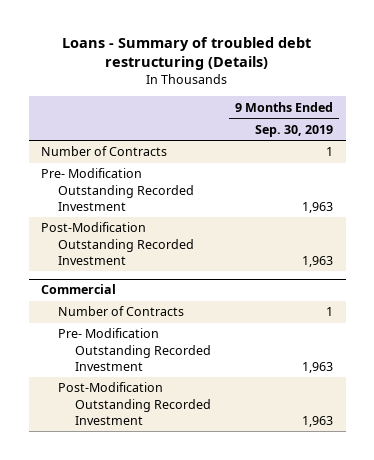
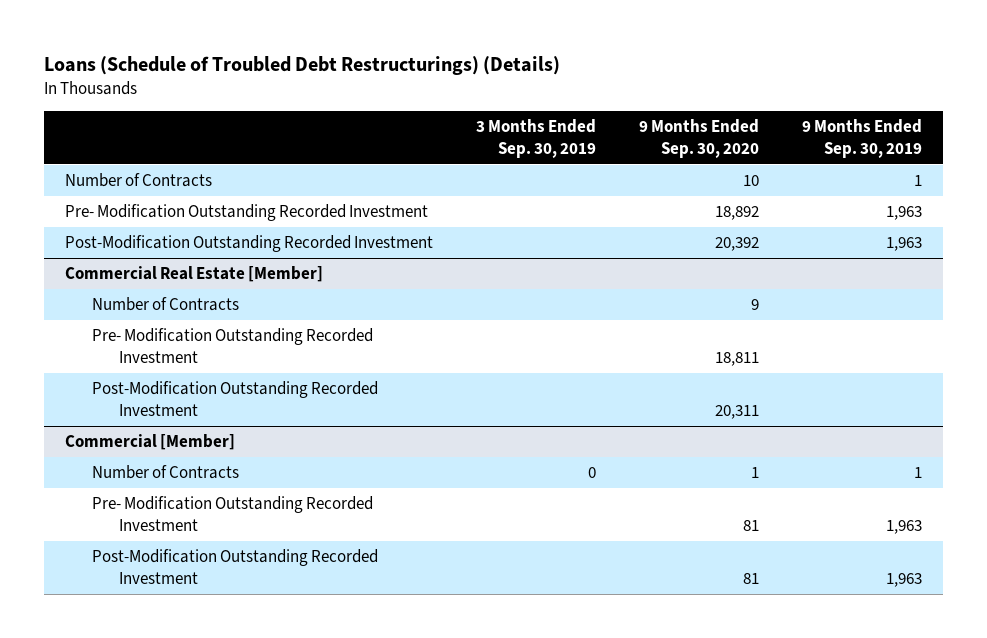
[62,36,312,71] Loans - Summary of troubled debt restructuring (Details) -> [43,55,560,75] Loans (Schedule of Troubled Debt Restructurings) (Details)
none -> [476,119,597,158] 3 Months Ended Sep. 30, 2019
none -> [638,119,759,158] 9 Months Ended Sep. 30, 2020
none -> [65,266,324,283] Commercial Real Estate [Member]
none -> [92,297,240,312] Number of Contracts
none -> [92,328,374,363] Pre- Modification Outstanding Recorded Investment
none -> [92,381,379,416] Post-Modification Outstanding Recorded Investment
[40,284,116,295] Commercial -> [65,434,236,451] Commercial [Member]

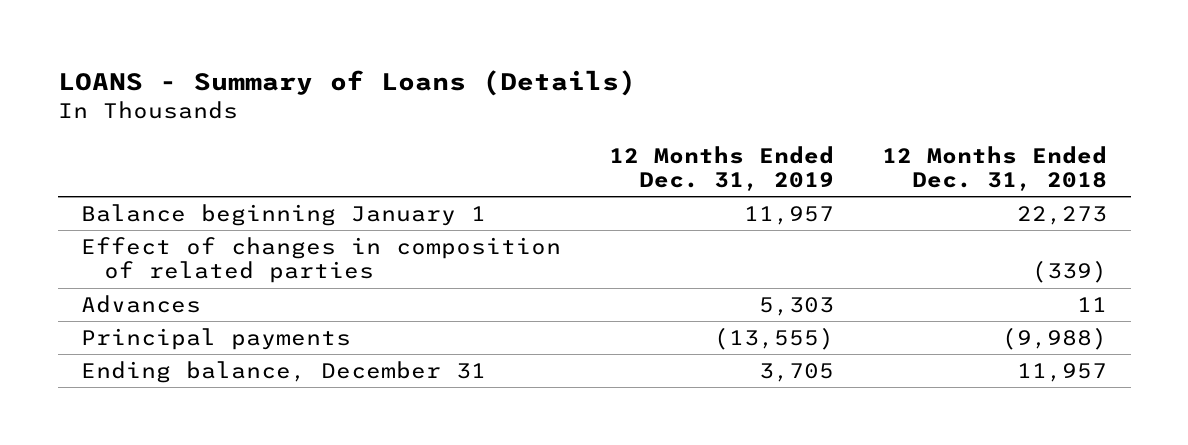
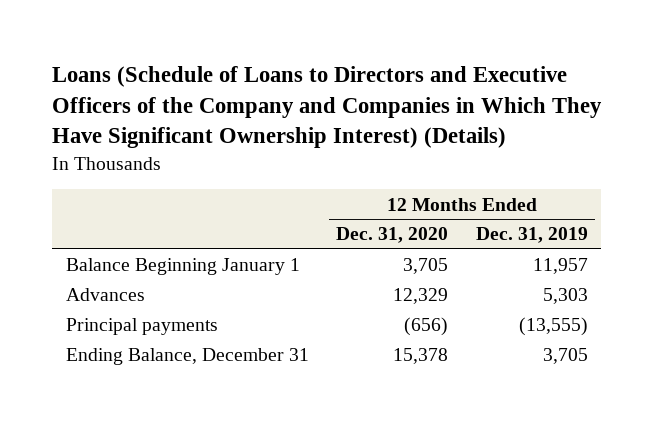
[57,69,636,96] LOANS - Summary of Loans (Details) -> [52,66,603,149] Loans (Schedule of Loans to Directors and Executive Officers of the Company and Companies in Which They Have Significant Ownership Interest) (Details)
[881,145,1107,192] 12 Months Ended Dec. 31, 2018 -> none
none -> [336,227,449,244] Dec. 31, 2020
[81,236,562,284] Effect of changes in composition of related parties -> none
[81,203,487,226] Balance beginning January 1 -> [65,258,300,276] Balance Beginning January 1
[81,360,487,383] Ending balance, December 31 -> [65,348,309,366] Ending Balance, December 31

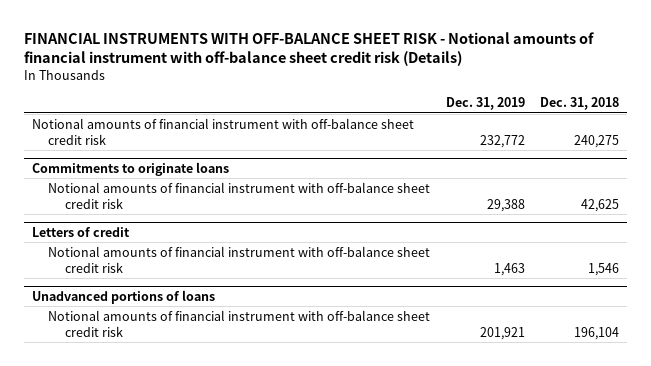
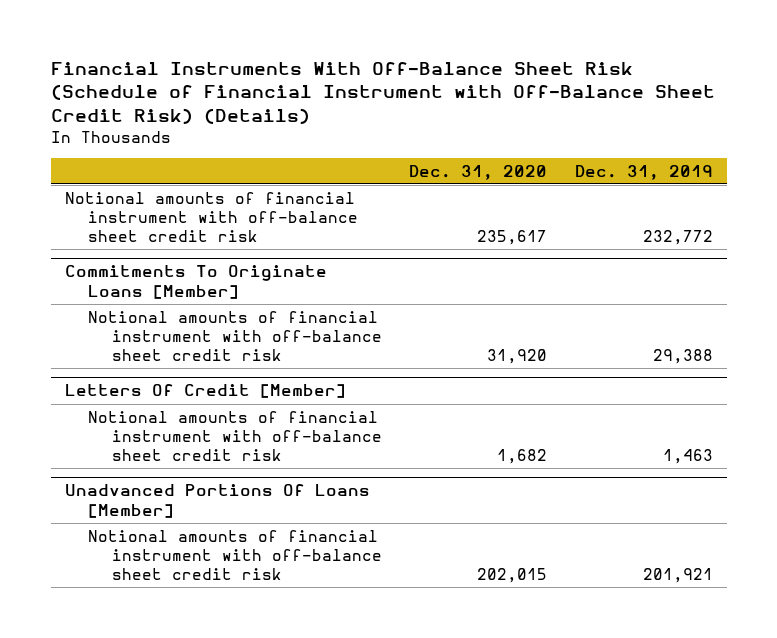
[24,31,595,67] FINANCIAL INSTRUMENTS WITH OFF-BALANCE SHEET RISK - Notional amounts of financial instrument with off-balance sheet credit risk (Details) -> [50,61,715,124] Financial Instruments With Off-Balance Sheet Risk (Schedule of Financial Instrument with Off-Balance Sheet Credit Risk) (Details)
[540,97,620,111] Dec. 31, 2018 -> none
none -> [409,164,548,180] Dec. 31, 2020
[32,161,230,176] Commitments to originate loans -> [64,265,327,299] Commitments To Originate Loans [Member]
[32,226,131,237] Letters of credit -> [64,384,346,399] Letters Of Credit [Member]
[32,289,216,304] Unadvanced portions of loans -> [64,484,370,518] Unadvanced Portions Of Loans [Member]

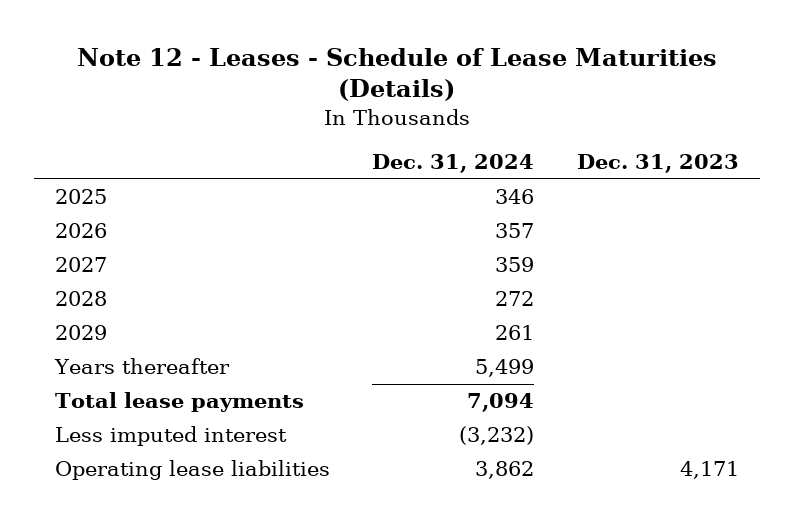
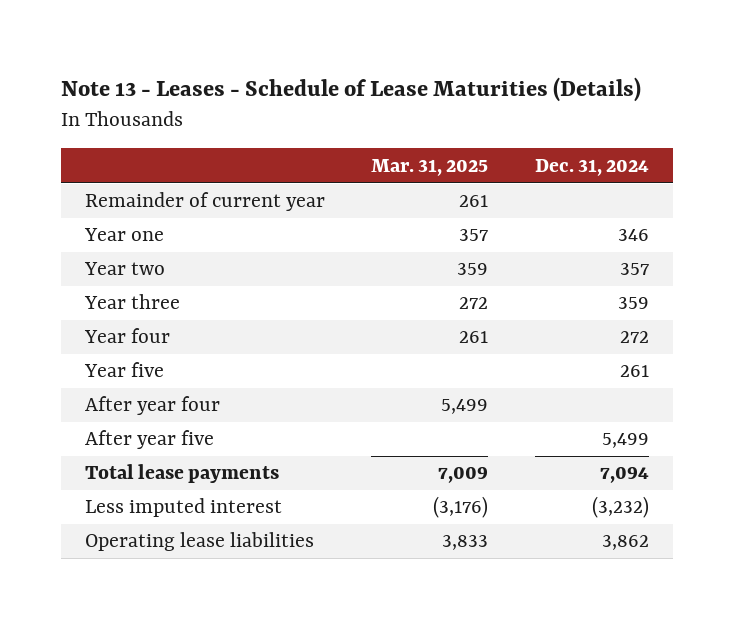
[76,47,717,102] Note 12 - Leases - Schedule of Lease Maturities (Details) -> [61,77,642,103] Note 13 - Leases - Schedule of Lease Maturities (Details)
[576,154,739,174] Dec. 31, 2023 -> none
none -> [371,158,489,176] Mar. 31, 2025
none -> [84,192,325,212] Remainder of current year
[55,189,108,205] 2025 -> [83,228,164,242] Year one
[55,223,108,239] 2026 -> [83,262,165,276] Year two
[55,257,108,273] 2027 -> [83,294,180,310] Year three
[55,291,108,307] 2028 -> [83,328,170,344] Year four
[55,325,108,341] 2029 -> [83,362,164,378] Year five
none -> [84,396,220,416] After year four
[54,358,231,375] Years thereafter -> [84,430,214,450] After year five

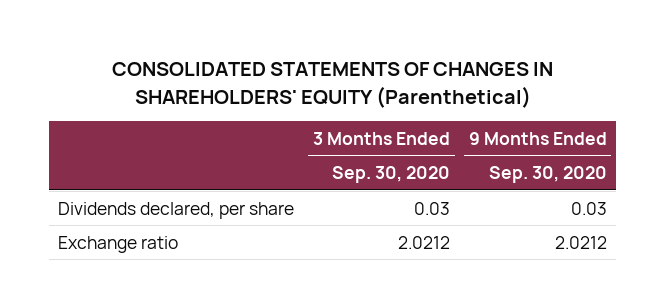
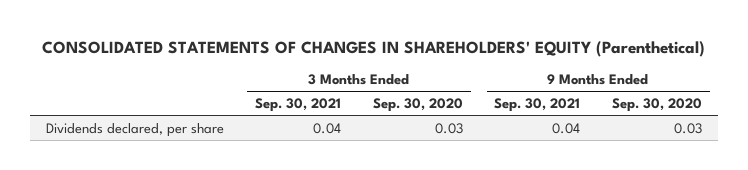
none -> [255,98,342,113] Sep. 30, 2021
none -> [494,98,581,113] Sep. 30, 2021
[58,235,179,253] Exchange ratio -> none

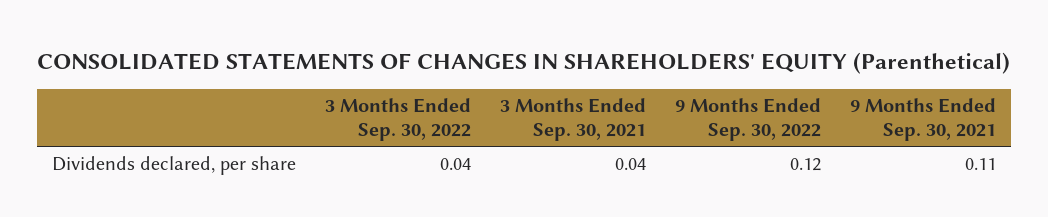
[372,98,463,113] Sep. 30, 2020 -> none
[611,98,702,113] Sep. 30, 2020 -> none
none -> [324,97,471,142] 3 Months Ended Sep. 30, 2022
none -> [675,97,822,142] 9 Months Ended Sep. 30, 2022
[552,122,581,134] 0.04 -> [965,157,997,170] 0.11

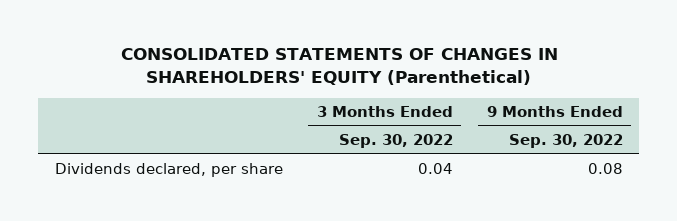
[500,97,647,142] 3 Months Ended Sep. 30, 2021 -> none
[850,97,997,142] 9 Months Ended Sep. 30, 2021 -> none
[790,157,822,171] 0.12 -> [587,163,623,175] 0.08

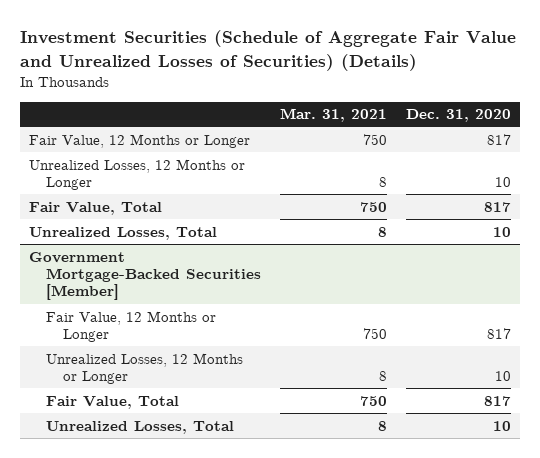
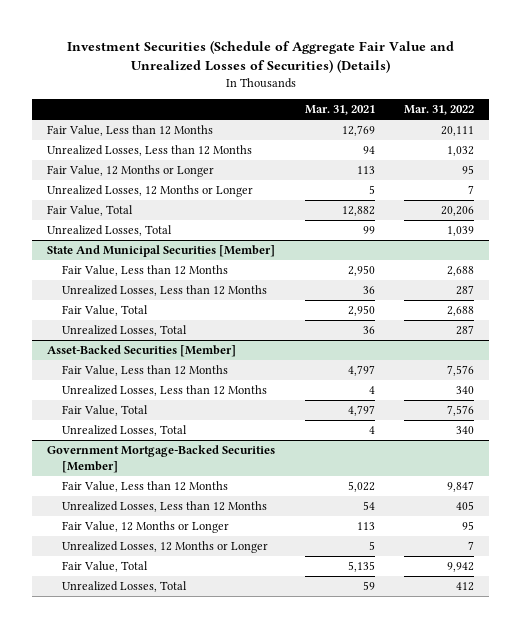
[405,109,511,123] Dec. 31, 2020 -> none
none -> [404,105,475,116] Mar. 31, 2022
none -> [46,125,213,137] Fair Value, Less than 12 Months
none -> [46,145,252,157] Unrealized Losses, Less than 12 Months
[362,133,387,145] 750 -> [356,166,375,175] 113
[378,176,387,187] 8 -> [368,185,375,195] 5
[359,201,387,212] 750 -> [341,206,375,217] 12,882
[377,226,387,237] 8 -> [362,226,375,235] 99
none -> [46,245,275,258] State And Municipal Securities [Member]
none -> [62,265,229,277] Fair Value, Less than 12 Months
none -> [62,285,268,297] Unrealized Losses, Less than 12 Months
none -> [62,305,149,317] Fair Value, Total
none -> [62,325,188,337] Unrealized Losses, Total
none -> [46,345,236,358] Asset-Backed Securities [Member]
none -> [62,365,229,377] Fair Value, Less than 12 Months
none -> [62,385,268,397] Unrealized Losses, Less than 12 Months
none -> [62,405,149,417] Fair Value, Total
none -> [62,425,188,437] Unrealized Losses, Total
none -> [62,481,229,493] Fair Value, Less than 12 Months
none -> [62,501,268,513] Unrealized Losses, Less than 12 Months
[362,327,387,339] 750 -> [356,522,375,531] 113
[378,370,387,381] 8 -> [368,541,375,551] 5
[359,395,387,406] 750 -> [347,561,375,573] 5,135
[377,420,387,431] 8 -> [362,581,375,591] 59

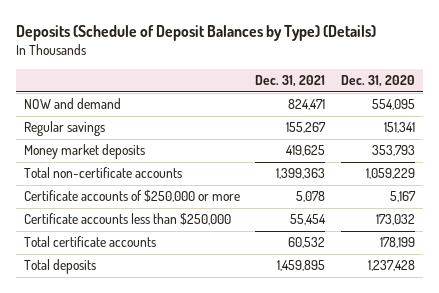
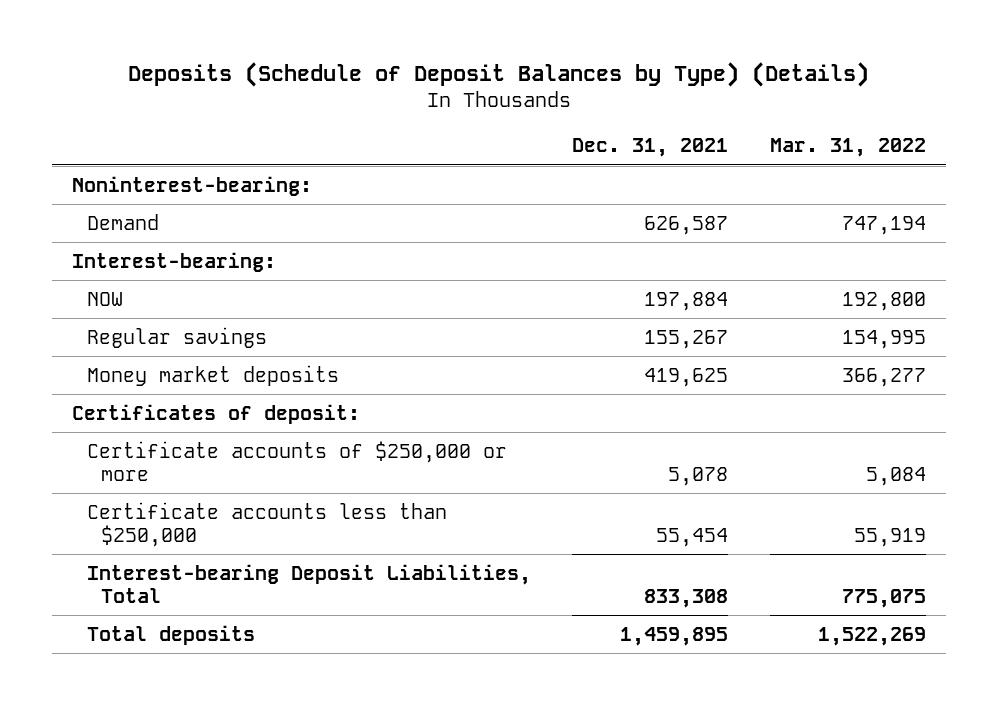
[340,75,415,88] Dec. 31, 2020 -> none
none -> [769,138,926,158] Mar. 31, 2022
none -> [72,175,313,196] Noninterest-bearing:
none -> [86,213,159,230] Demand
none -> [72,251,277,272] Interest-bearing:
[23,98,121,110] NOW and demand -> [86,291,123,306] NOW
[288,99,326,111] 824,471 -> [644,291,729,311] 197,884
[23,167,182,179] Total non-certificate accounts -> none
none -> [72,403,361,424] Certificates of deposit:
[23,236,156,248] Total certificate accounts -> none
none -> [86,563,531,603] Interest-bearing Deposit Liabilities, Total

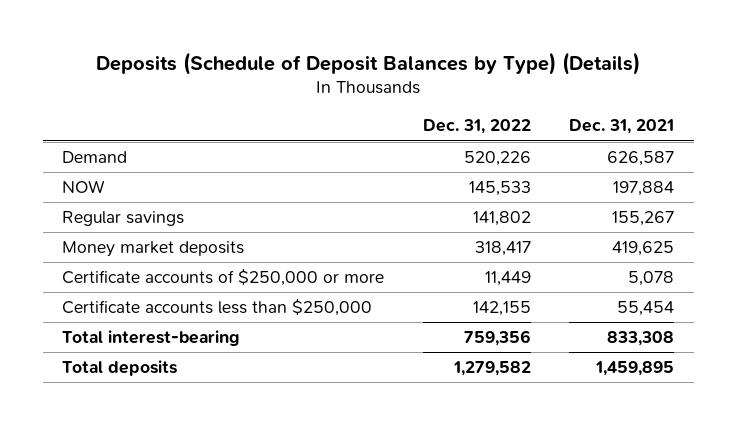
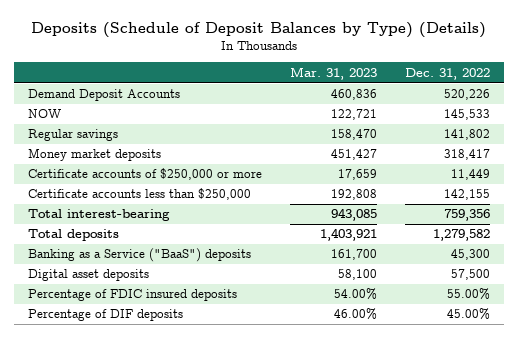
[569,119,675,135] Dec. 31, 2021 -> none
none -> [289,66,377,80] Mar. 31, 2023
[62,151,128,164] Demand -> [27,89,180,102] Demand Deposit Accounts
none -> [27,248,251,263] Banking as a Service ("BaaS") deposits
none -> [27,269,149,282] Digital asset deposits
none -> [27,289,237,302] Percentage of FDIC insured deposits
none -> [27,309,183,322] Percentage of DIF deposits

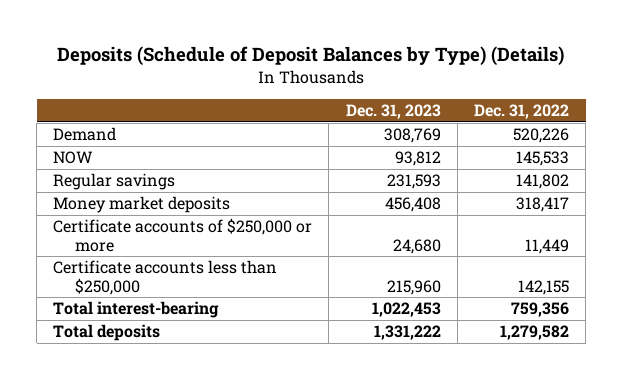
[289,66,377,80] Mar. 31, 2023 -> none
none -> [345,104,441,120] Dec. 31, 2023
[27,89,180,102] Demand Deposit Accounts -> [53,127,117,142] Demand
[27,248,251,263] Banking as a Service ("BaaS") deposits -> none
[27,269,149,282] Digital asset deposits -> none
[27,289,237,302] Percentage of FDIC insured deposits -> none
[27,309,183,322] Percentage of DIF deposits -> none

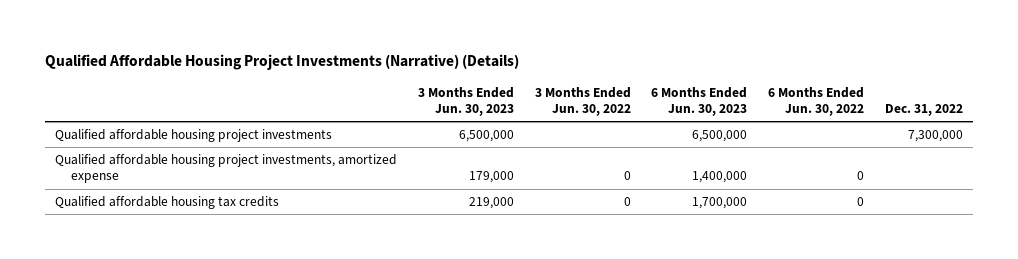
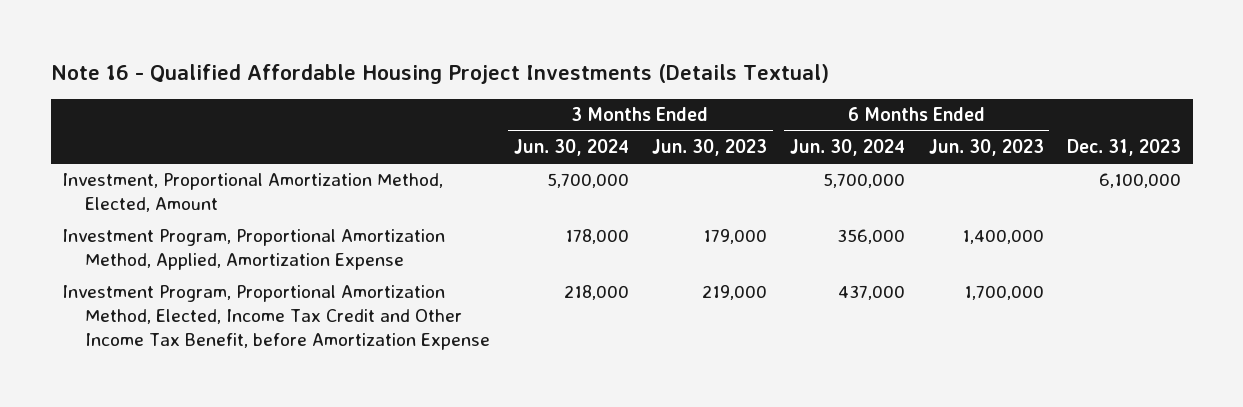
[44,53,519,70] Qualified Affordable Housing Project Investments (Narrative) (Details) -> [50,63,829,84] Note 16 - Qualified Affordable Housing Project Investments (Details Textual)
[534,86,631,117] 3 Months Ended Jun. 30, 2022 -> none
[768,86,865,117] 6 Months Ended Jun. 30, 2022 -> none
[884,104,963,117] Dec. 31, 2022 -> none
none -> [513,139,629,157] Jun. 30, 2024
none -> [790,139,906,157] Jun. 30, 2024
none -> [1066,139,1181,157] Dec. 31, 2023
[55,129,333,143] Qualified affordable housing project investments -> none
none -> [62,173,444,213] Investment, Proportional Amortization Method, Elected, Amount
[55,154,398,184] Qualified affordable housing project investments, amortized expense -> [62,229,446,271] Investment Program, Proportional Amortization Method, Applied, Amortization Expense
[55,196,280,210] Qualified affordable housing tax credits -> [62,285,491,351] Investment Program, Proportional Amortization Method, Elected, Income Tax Credit and Other Income Tax Benefit, before Amortization Expense

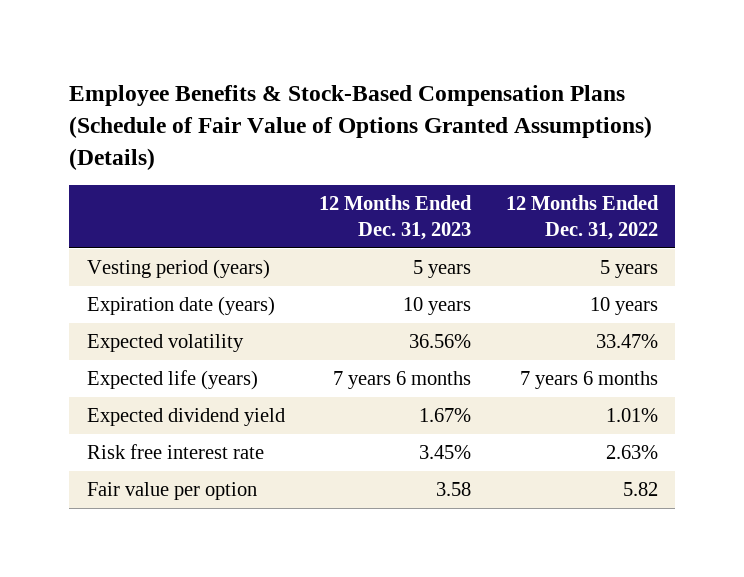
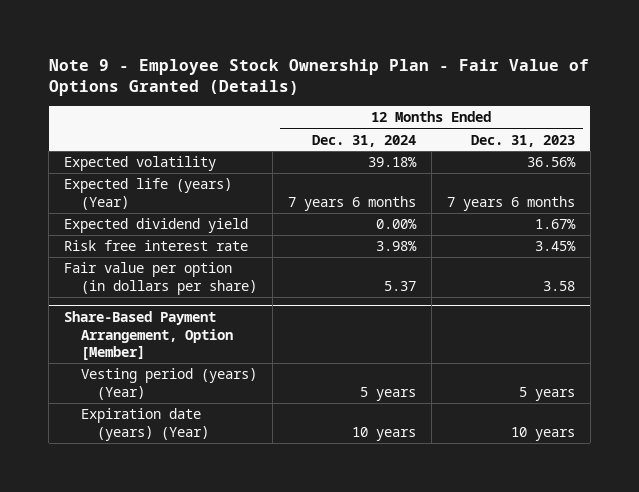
[69,85,653,170] Employee Benefits & Stock-Based Compensation Plans (Schedule of Fair Value of Options Granted Assumptions) (Details) -> [48,58,589,97] Note 9 - Employee Stock Ownership Plan - Fair Value of Options Granted (Details)
[505,195,659,241] 12 Months Ended Dec. 31, 2022 -> none
none -> [311,134,416,147] Dec. 31, 2024
[86,259,270,280] Vesting period (years) -> none
[86,296,275,317] Expiration date (years) -> none
[86,370,258,391] Expected life (years) -> [64,178,233,210] Expected life (years) (Year)
[86,482,257,501] Fair value per option -> [64,262,257,295] Fair value per option (in dollars per share)
none -> [64,310,233,361] Share-Based Payment Arrangement, Option [Member]
none -> [80,368,257,400] Vesting period (years) (Year)
none -> [80,408,209,441] Expiration date (years) (Year)

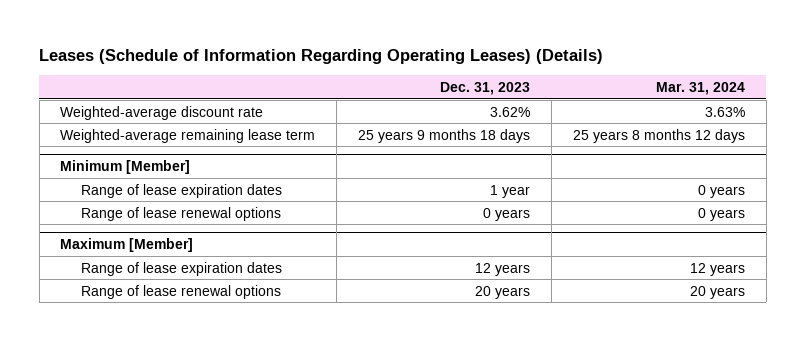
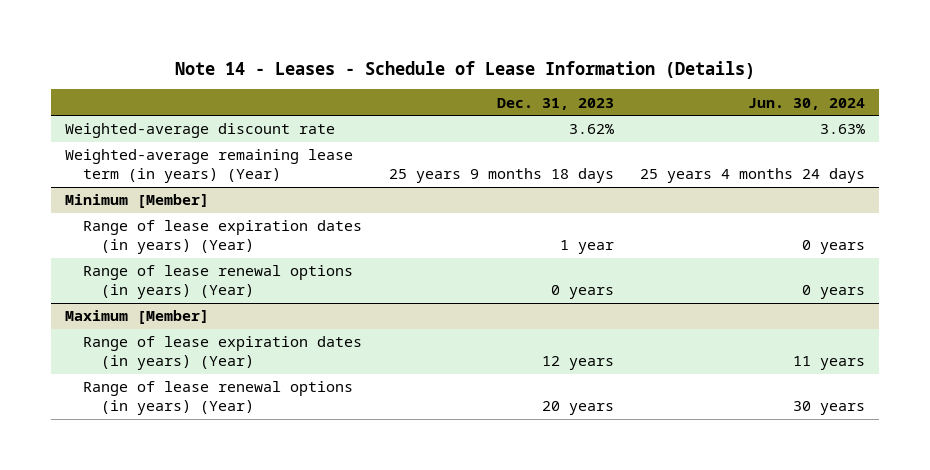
[39,49,604,65] Leases (Schedule of Information Regarding Operating Leases) (Details) -> [175,60,756,79] Note 14 - Leases - Schedule of Lease Information (Details)
[655,82,745,96] Mar. 31, 2024 -> none
none -> [748,97,866,110] Jun. 30, 2024
[60,128,316,143] Weighted-average remaining lease term -> [64,149,353,183] Weighted-average remaining lease term (in years) (Year)
[81,183,283,198] Range of lease expiration dates -> [82,220,362,254] Range of lease expiration dates (in years) (Year)
[81,206,282,221] Range of lease renewal options -> [82,265,353,299] Range of lease renewal options (in years) (Year)
[81,261,283,276] Range of lease expiration dates -> [82,336,362,370] Range of lease expiration dates (in years) (Year)
[81,284,282,299] Range of lease renewal options -> [82,381,353,415] Range of lease renewal options (in years) (Year)

